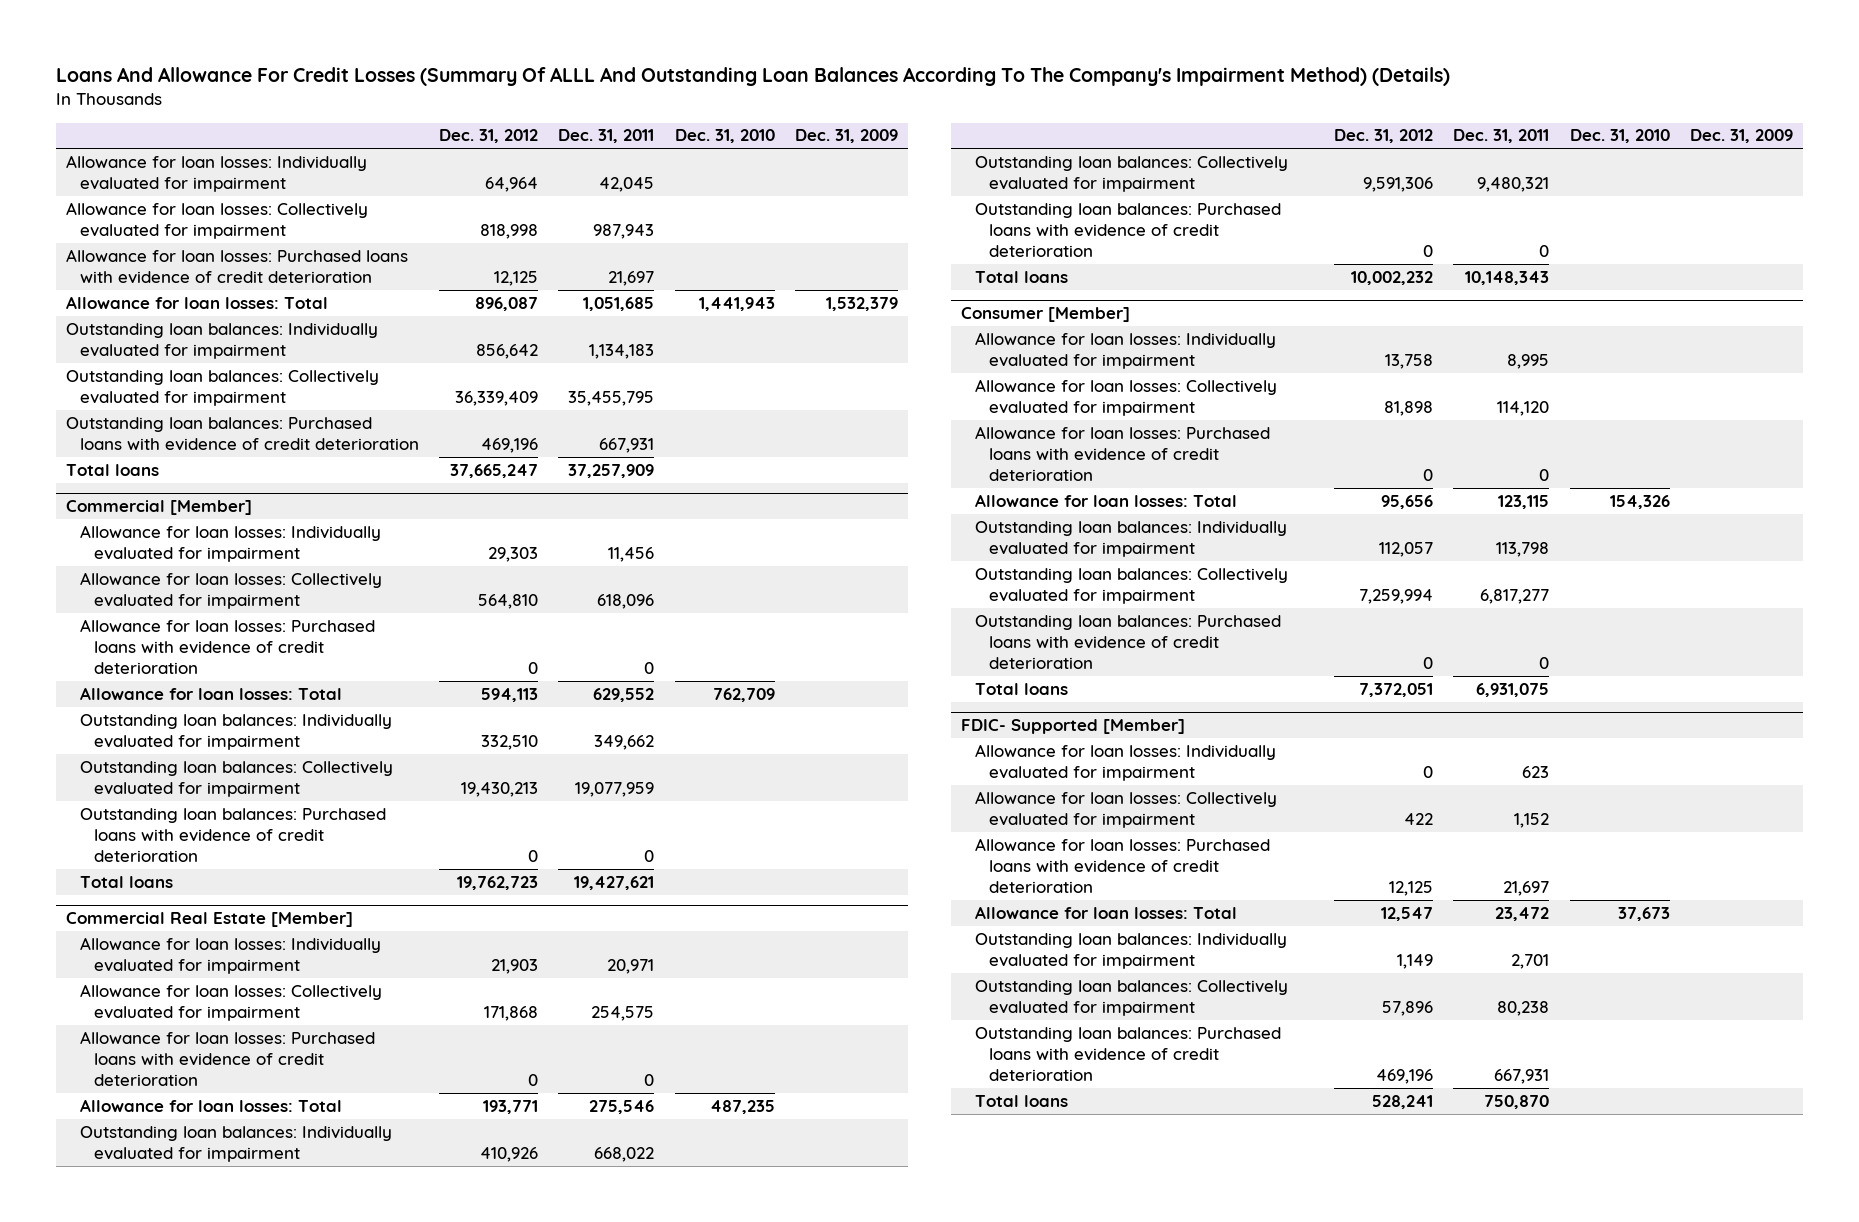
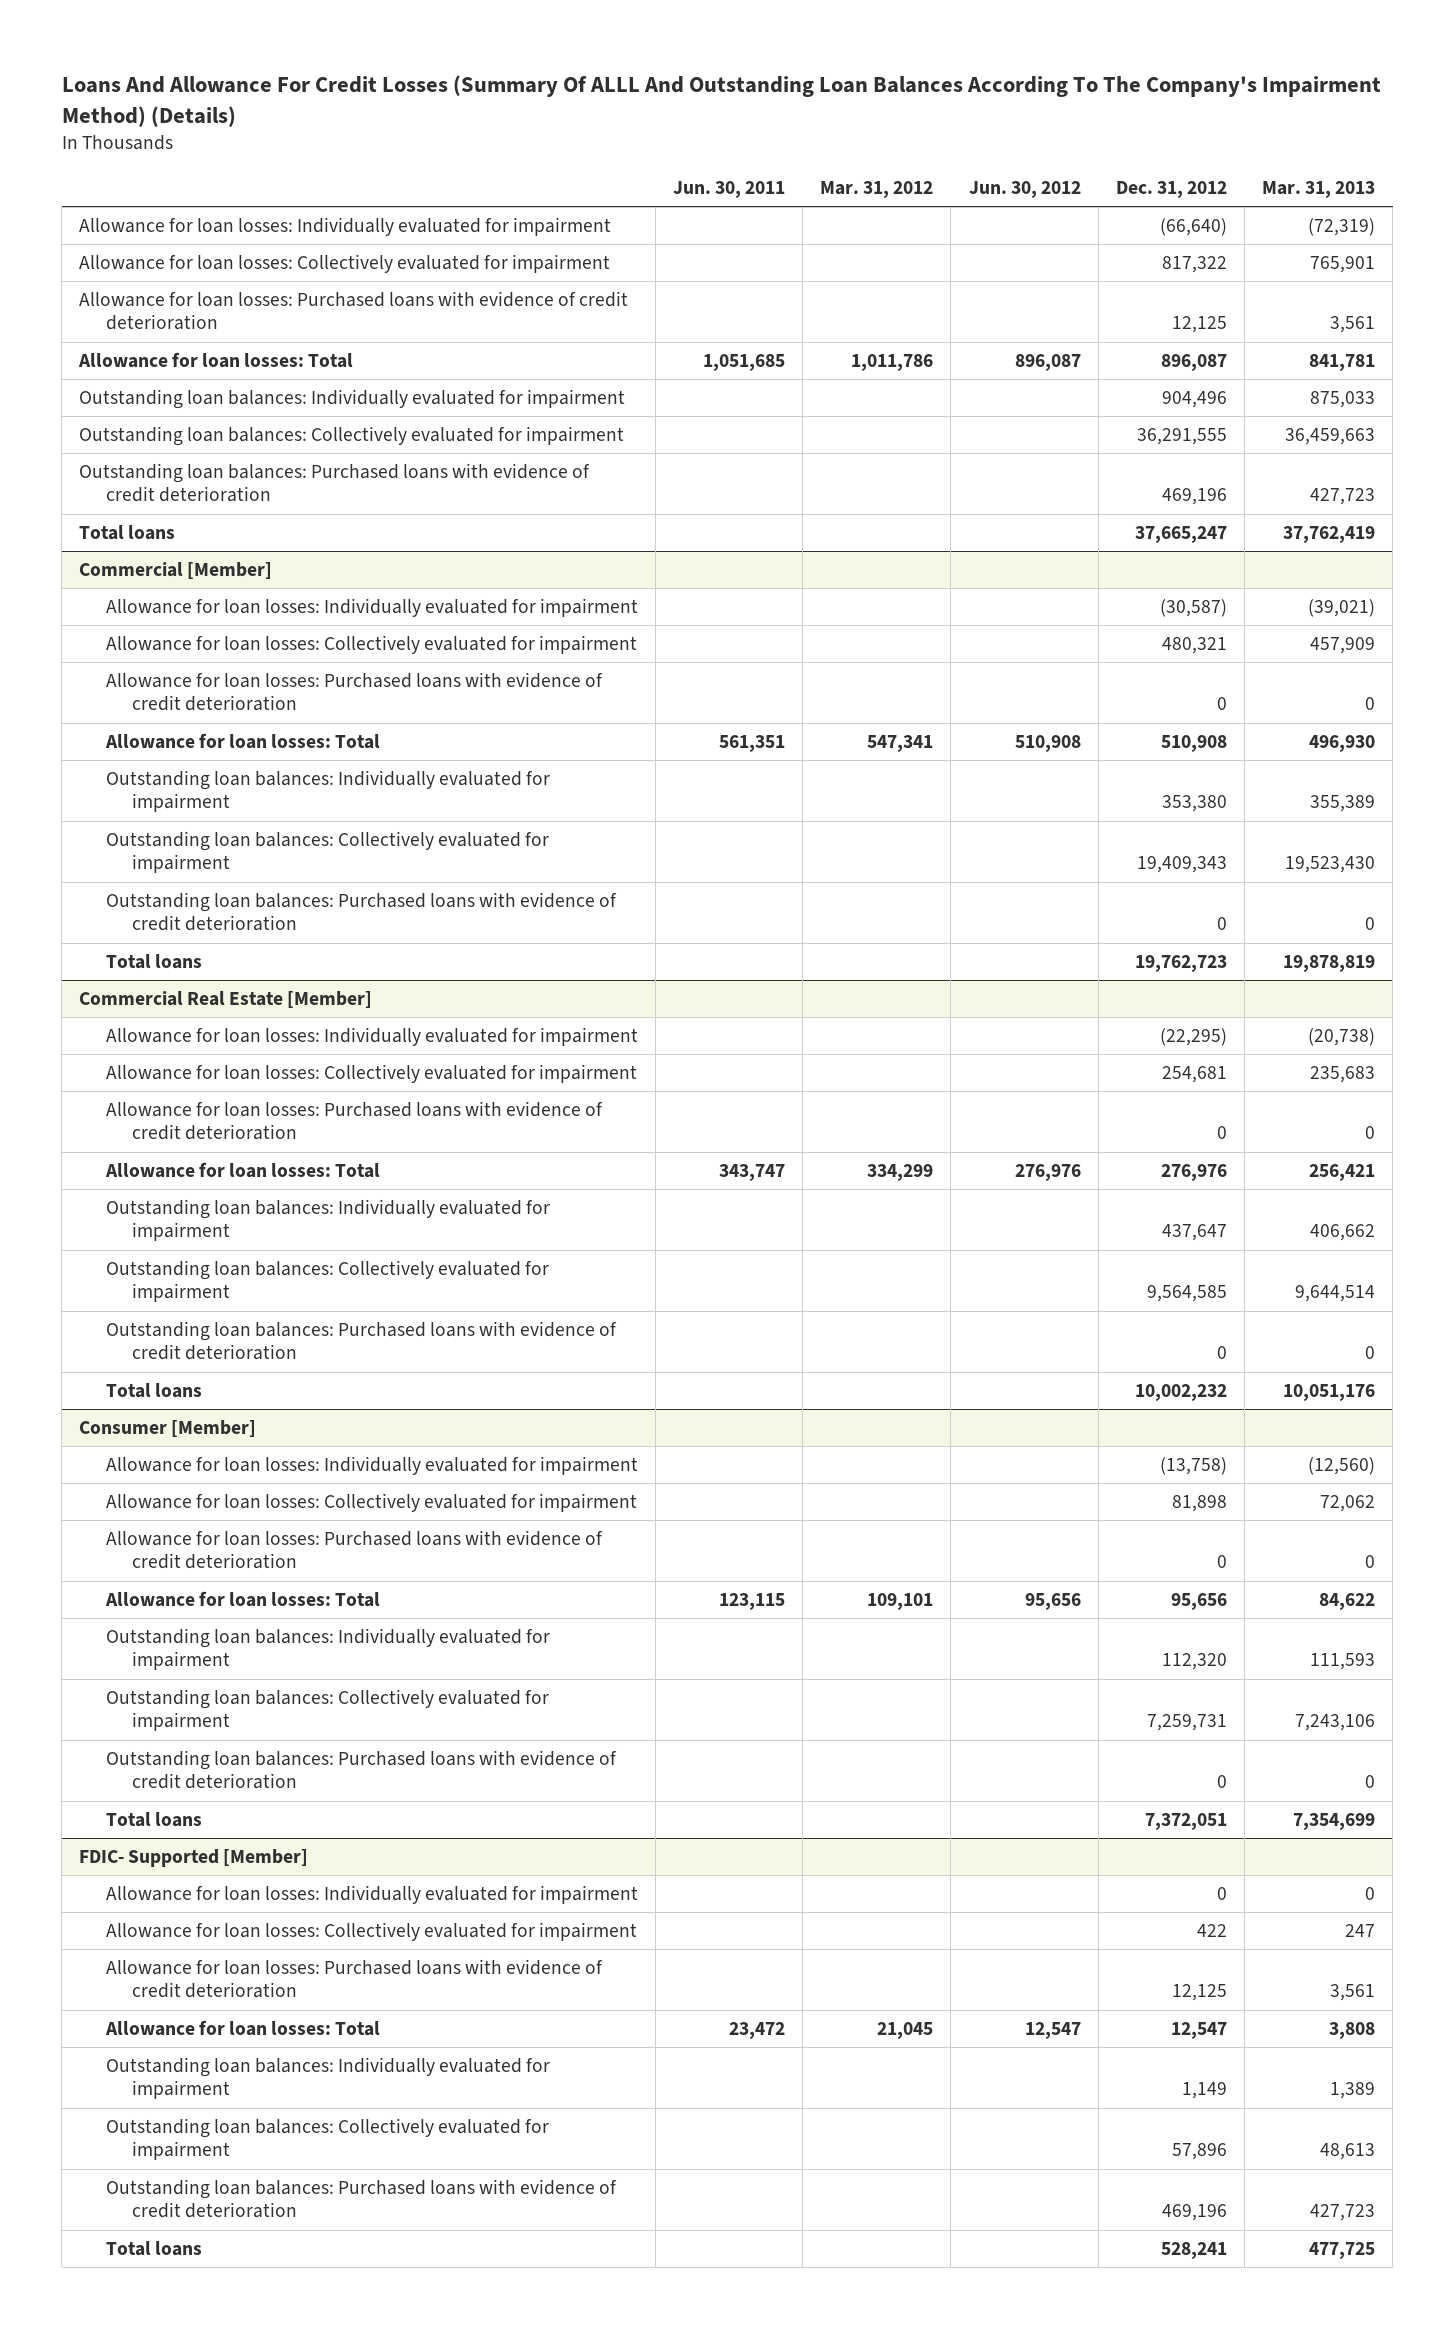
[558,129,655,144] Dec. 31, 2011 -> none
[674,129,775,144] Dec. 31, 2010 -> none
[794,129,898,144] Dec. 31, 2009 -> none
none -> [672,180,785,198] Jun. 30, 2011
none -> [820,180,934,198] Mar. 31, 2012
none -> [968,180,1081,198] Jun. 30, 2012
none -> [1262,180,1376,198] Mar. 31, 2013
[485,176,539,192] 64,964 -> [1159,218,1227,237] (66,640)
[480,223,539,239] 818,998 -> [1161,256,1227,274] 817,322
[476,343,539,359] 856,642 -> [1161,391,1227,409] 904,496
[455,390,539,406] 36,339,409 -> [1136,428,1227,446] 36,291,555
[488,546,539,562] 29,303 -> [1159,599,1227,618] (30,587)
[478,593,539,609] 564,810 -> [1161,637,1227,655] 480,321
[481,687,539,702] 594,113 -> [1160,735,1227,753] 510,908
[481,734,539,750] 332,510 -> [1161,795,1227,813] 353,380
[461,781,539,797] 19,430,213 -> [1136,856,1227,874] 19,409,343
[491,958,539,974] 21,903 -> [1159,1028,1227,1047] (22,295)
[484,1005,539,1021] 171,868 -> [1161,1066,1227,1084] 254,681
[483,1099,539,1114] 193,771 -> [1160,1164,1227,1182] 276,976
[480,1146,539,1162] 410,926 -> [1161,1224,1227,1242] 437,647
[1363,176,1434,192] 9,591,306 -> [1146,1285,1227,1303] 9,564,585
[1385,353,1434,369] 13,758 -> [1159,1457,1227,1476] (13,758)
[1379,541,1434,557] 112,057 -> [1161,1653,1227,1671] 112,320
[1359,588,1434,604] 7,259,994 -> [1146,1714,1227,1732] 7,259,731

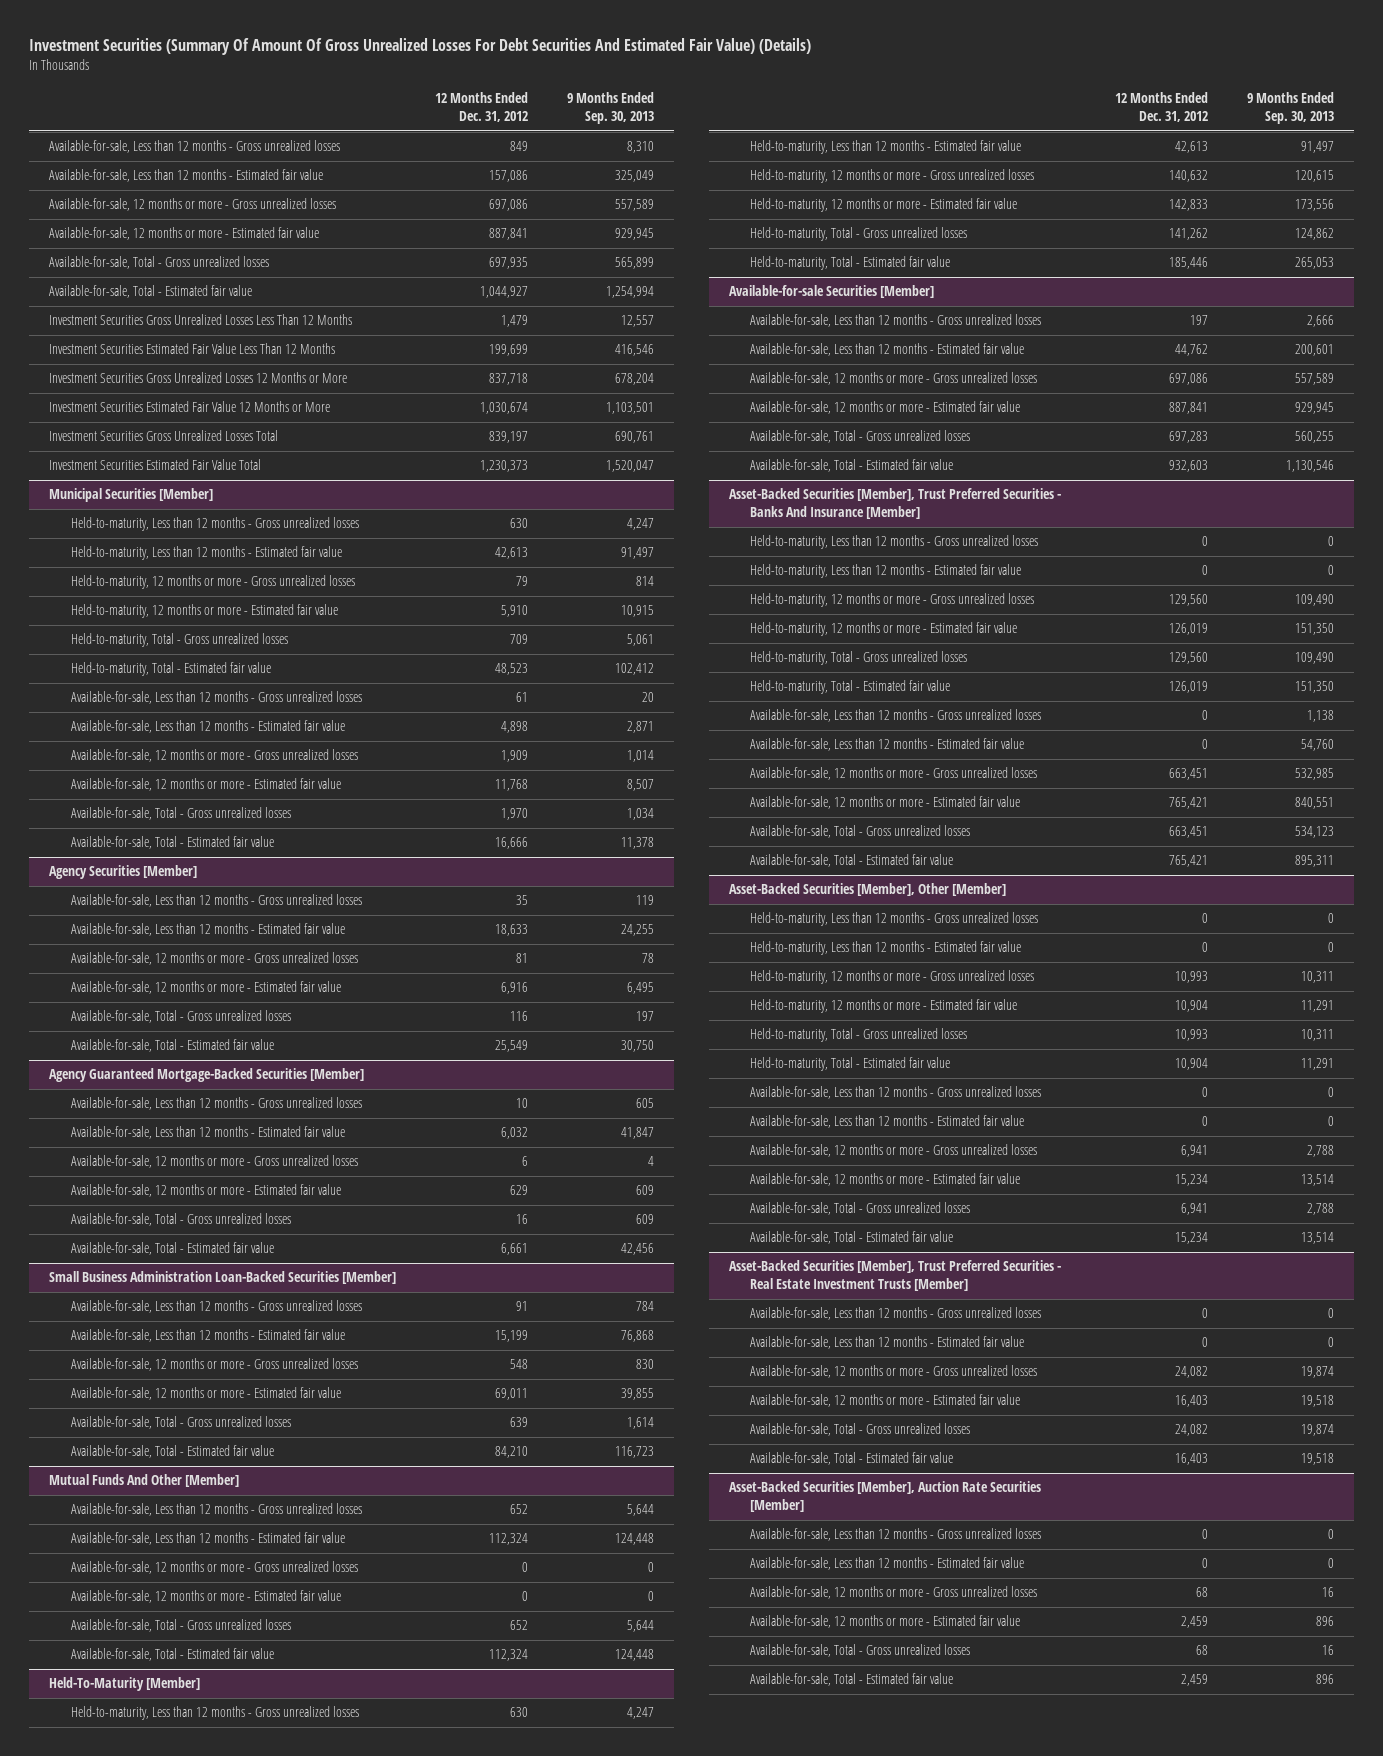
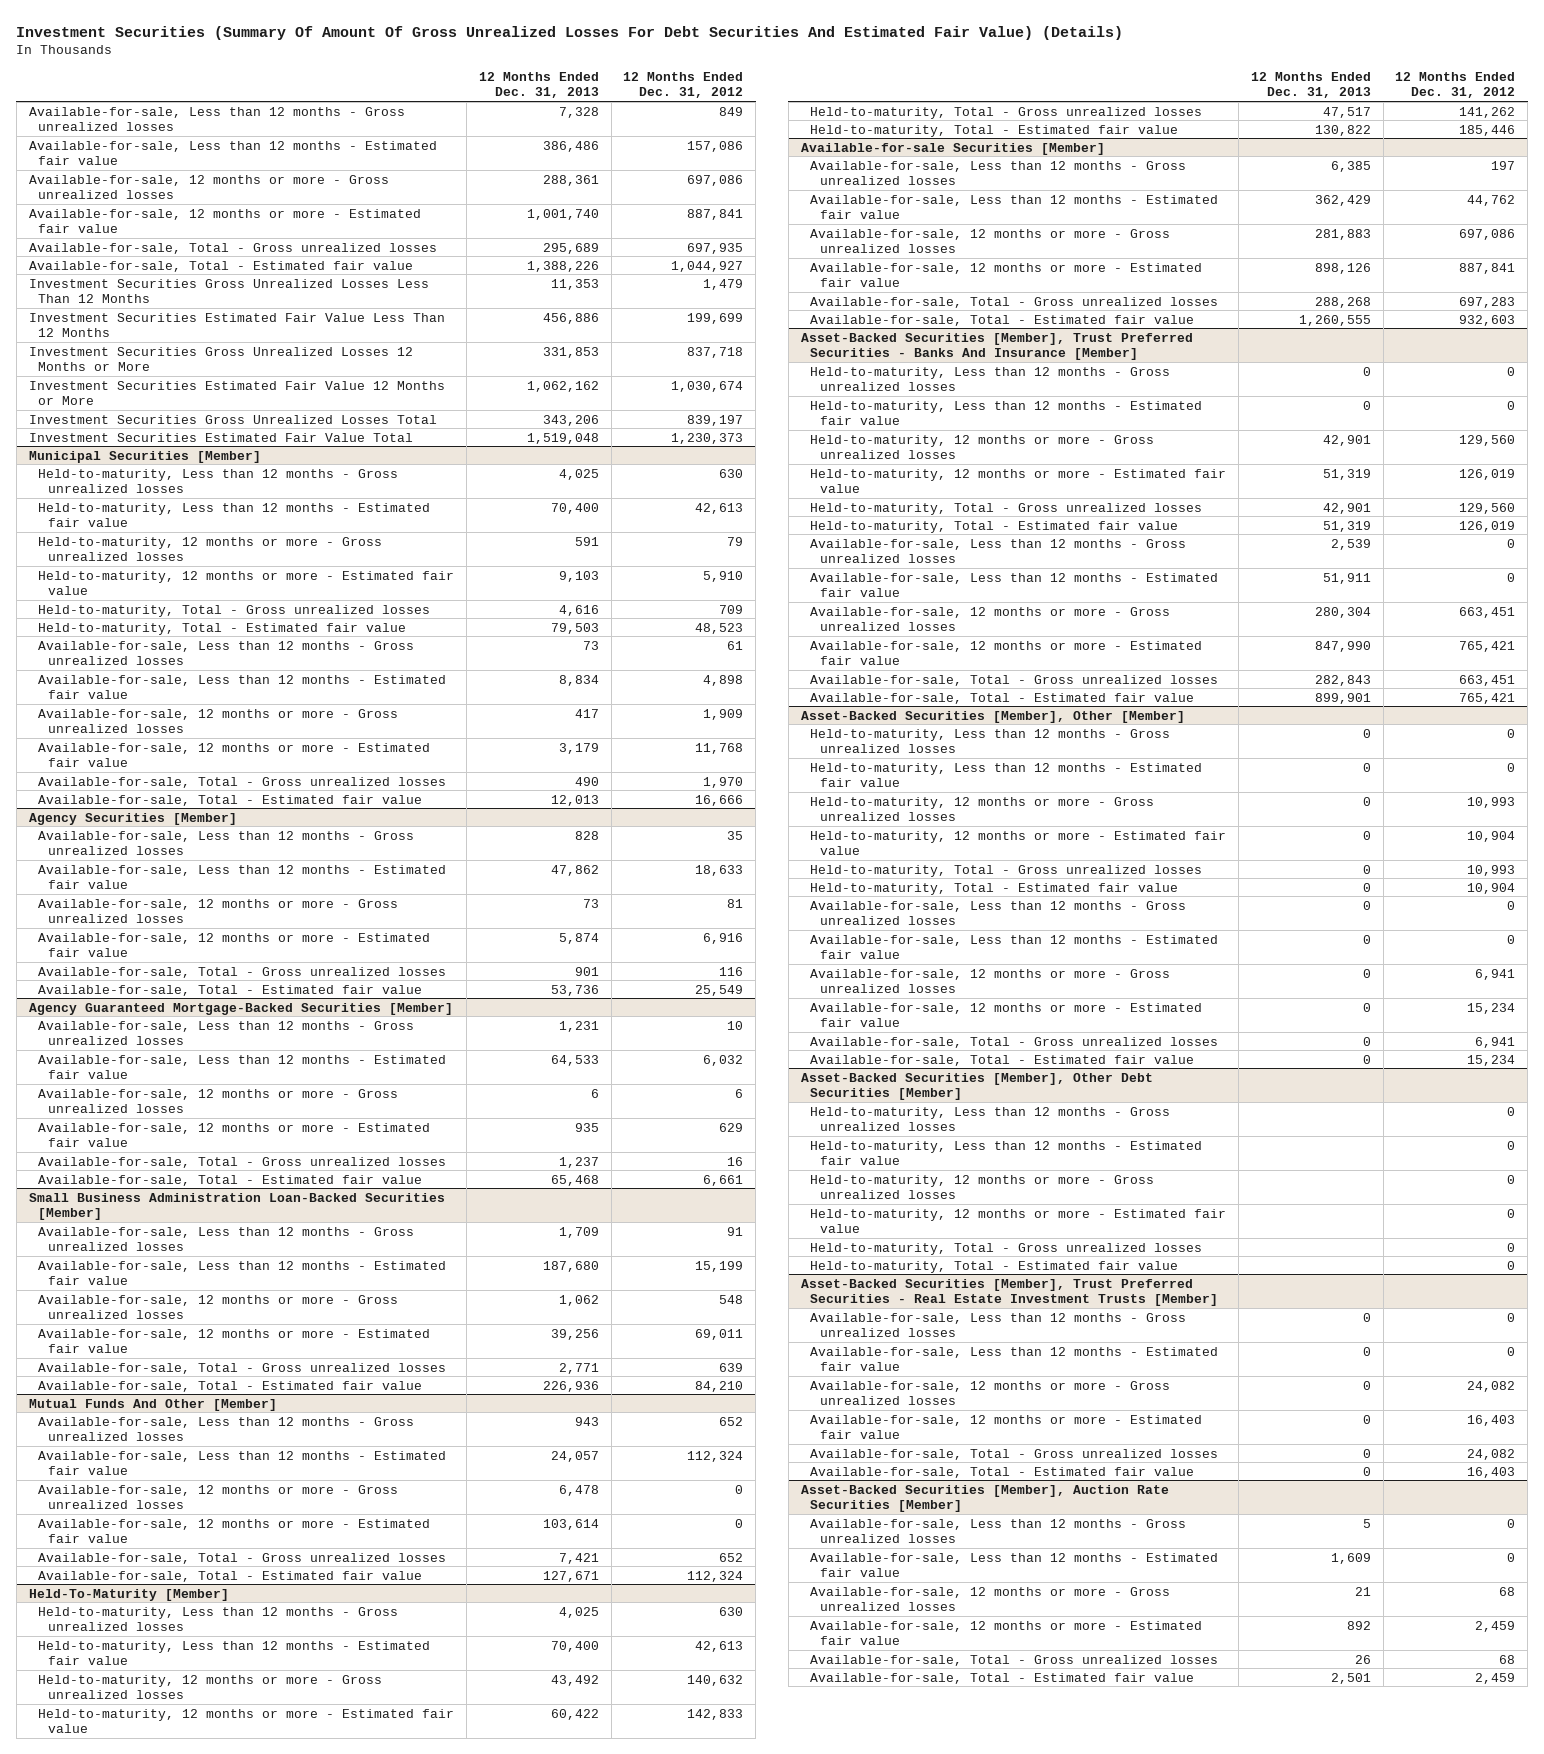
[567,92,655,125] 9 Months Ended Sep. 30, 2013 -> none
none -> [478,72,599,99] 12 Months Ended Dec. 31, 2013
none -> [800,1072,1153,1100] Asset-Backed Securities [Member], Other Debt Securities [Member]
none -> [810,1106,1171,1131] Held-to-maturity, Less than 12 months - Gross unrealized losses
none -> [810,1140,1203,1165] Held-to-maturity, Less than 12 months - Estimated fair value
none -> [810,1174,1155,1199] Held-to-maturity, 12 months or more - Gross unrealized losses
none -> [810,1208,1227,1233] Held-to-maturity, 12 months or more - Estimated fair value
none -> [810,1242,1203,1255] Held-to-maturity, Total - Gross unrealized losses
none -> [810,1260,1179,1273] Held-to-maturity, Total - Estimated fair value

